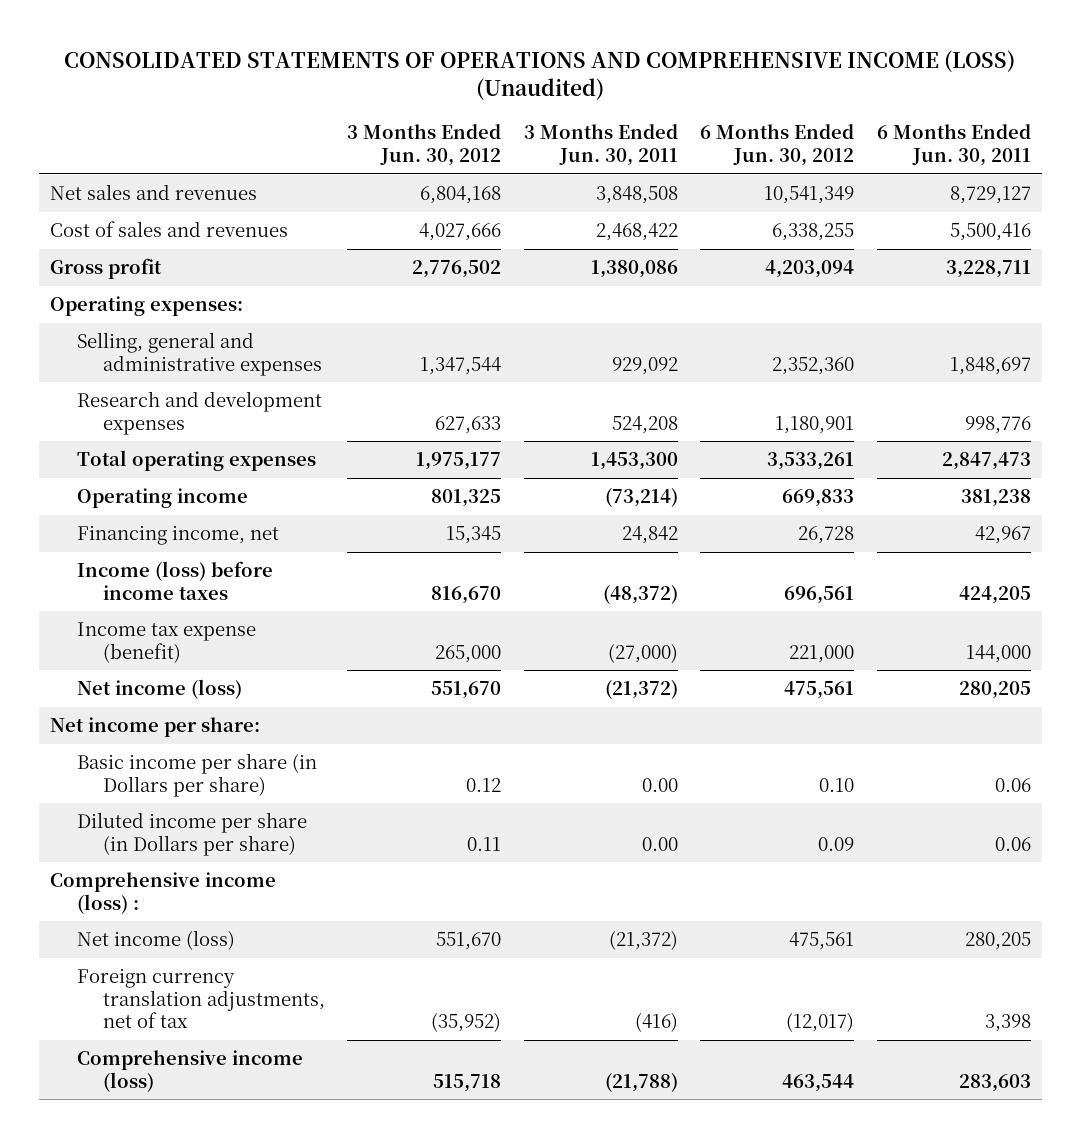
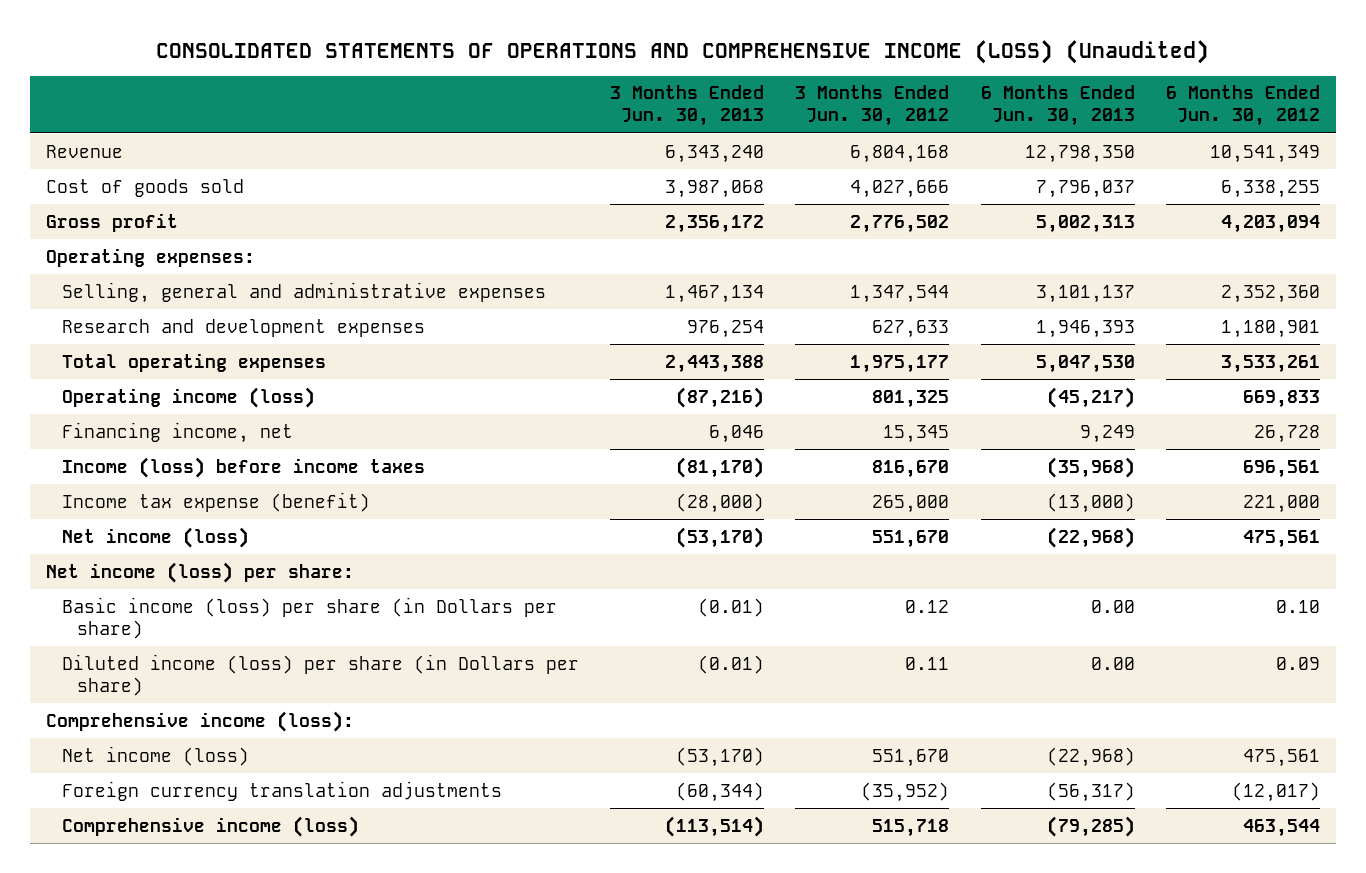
[523,124,678,166] 3 Months Ended Jun. 30, 2011 -> none
[876,124,1031,166] 6 Months Ended Jun. 30, 2011 -> none
none -> [610,85,765,127] 3 Months Ended Jun. 30, 2013
none -> [980,85,1135,127] 6 Months Ended Jun. 30, 2013
[50,183,258,200] Net sales and revenues -> [45,144,123,158] Revenue
[50,220,289,237] Cost of sales and revenues -> [45,178,244,197] Cost of goods sold
[76,487,248,508] Operating income -> [61,386,315,408] Operating income (loss)
[50,716,261,737] Net income per share: -> [45,561,354,583] Net income (loss) per share:
[76,752,317,797] Basic income per share (in Dollars per share) -> [61,596,557,639] Basic income (loss) per share (in Dollars per share)
[76,811,307,856] Diluted income per share (in Dollars per share) -> [61,653,579,696] Diluted income (loss) per share (in Dollars per share)
[50,871,277,914] Comprehensive income (loss) : -> [45,710,354,732] Comprehensive income (loss):
[76,967,325,1029] Foreign currency translation adjustments, net of tax -> [61,780,502,801] Foreign currency translation adjustments

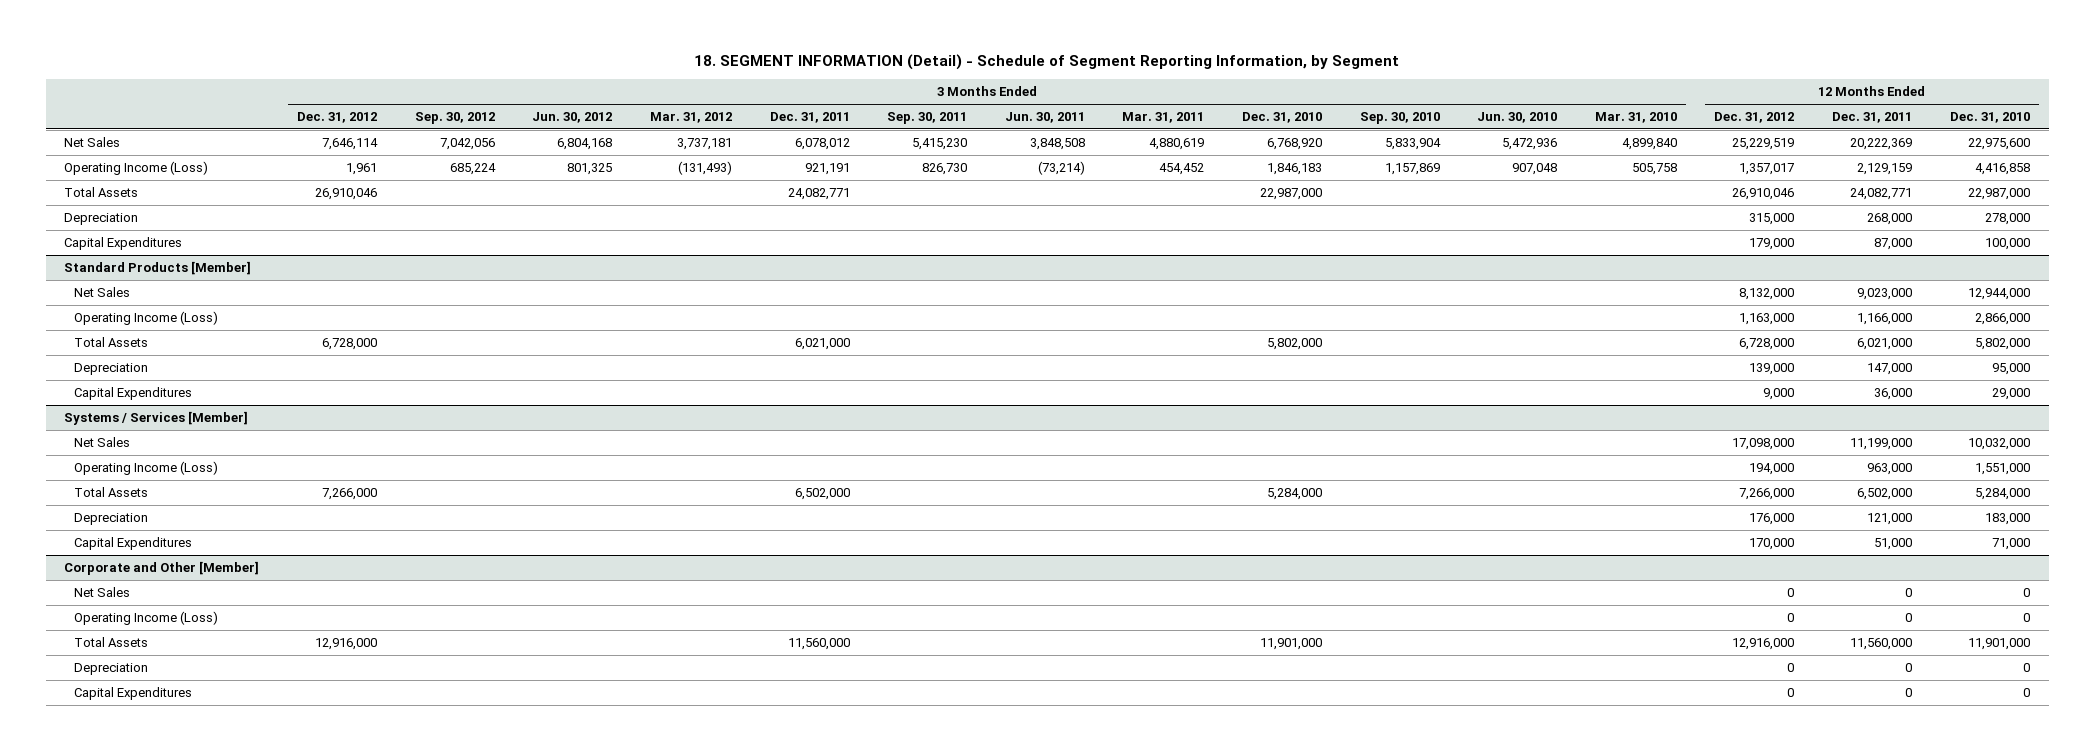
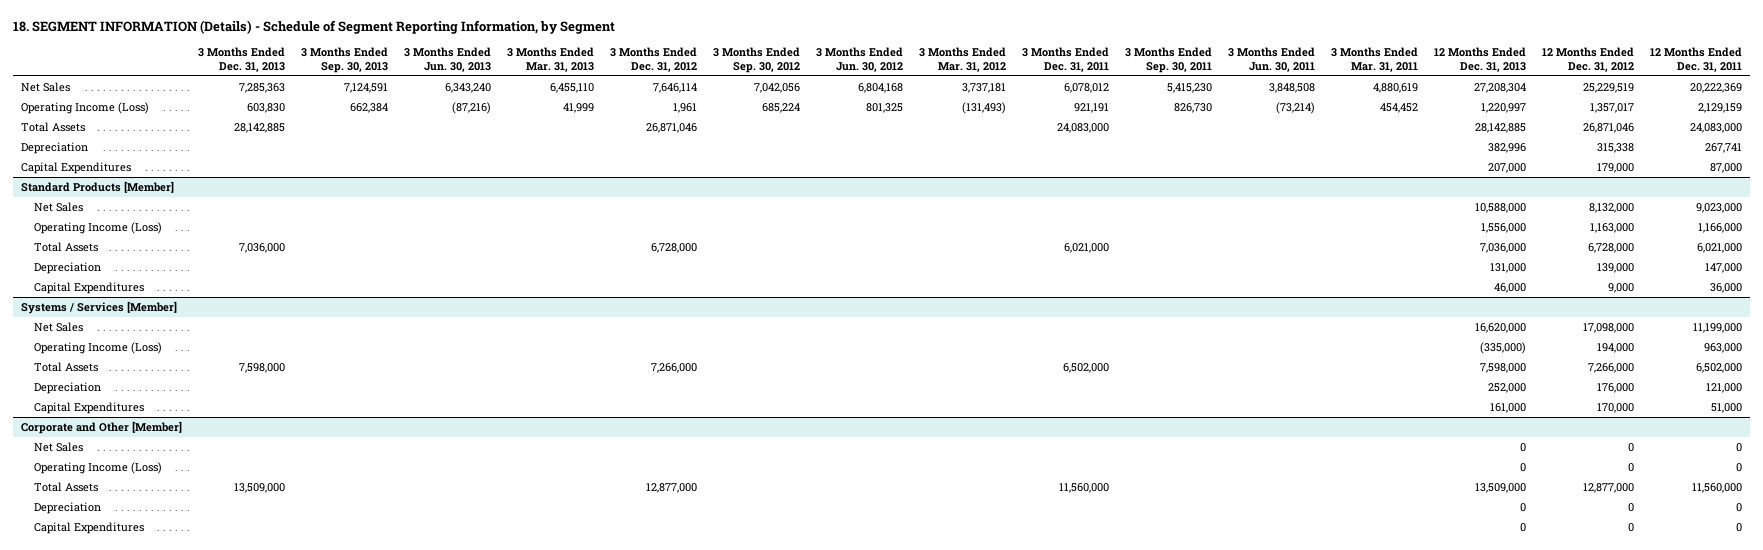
[694,54,1400,71] 18. SEGMENT INFORMATION (Detail) - Schedule of Segment Reporting Information, by Segment -> [13,19,616,34] 18. SEGMENT INFORMATION (Details) - Schedule of Segment Reporting Information, by Segment
[1242,112,1323,124] Dec. 31, 2010 -> none
[1359,112,1440,125] Sep. 30, 2010 -> none
[1477,112,1558,124] Jun. 30, 2010 -> none
[1594,112,1677,124] Mar. 31, 2010 -> none
[1949,112,2030,124] Dec. 31, 2010 -> none
none -> [198,47,286,72] 3 Months Ended Dec. 31, 2013
none -> [301,47,389,73] 3 Months Ended Sep. 30, 2013
none -> [404,47,492,72] 3 Months Ended Jun. 30, 2013
none -> [507,47,595,72] 3 Months Ended Mar. 31, 2013
none -> [1433,47,1526,72] 12 Months Ended Dec. 31, 2013
[315,188,378,201] 26,910,046 -> [646,123,698,134] 26,871,046
[787,188,850,201] 24,082,771 -> [1056,123,1109,134] 24,083,000
[1732,188,1795,201] 26,910,046 -> [1582,123,1634,134] 26,871,046
[1850,188,1913,201] 24,082,771 -> [1689,123,1742,134] 24,083,000
[1749,213,1795,226] 315,000 -> [1596,143,1634,154] 315,338
[1867,213,1913,226] 268,000 -> [1704,143,1742,154] 267,741
[315,638,378,651] 12,916,000 -> [646,483,698,494] 12,877,000
[1732,638,1795,651] 12,916,000 -> [1582,483,1634,494] 12,877,000

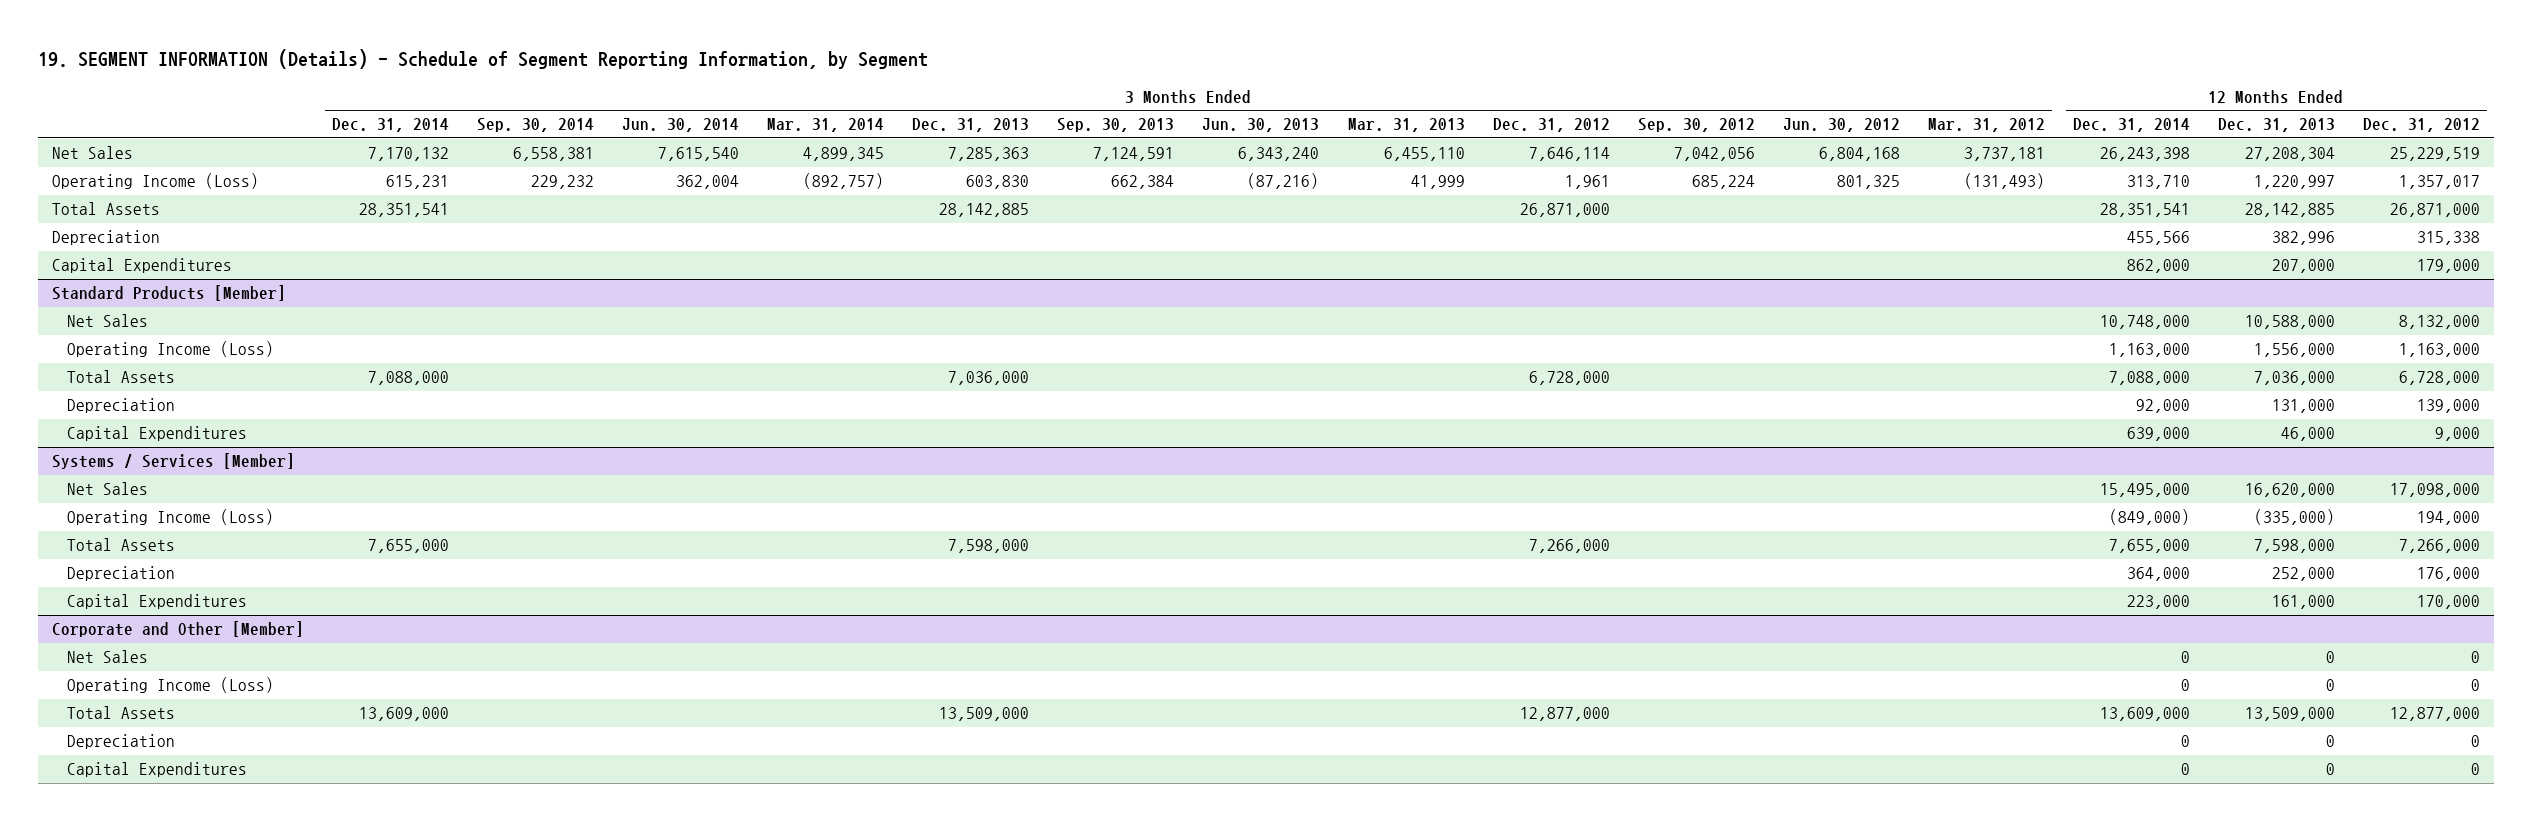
[13,19,616,34] 18. SEGMENT INFORMATION (Details) - Schedule of Segment Reporting Information, by Segment -> [38,49,929,70] 19. SEGMENT INFORMATION (Details) - Schedule of Segment Reporting Information, by Segment
[1021,47,1109,72] 3 Months Ended Dec. 31, 2011 -> none
[1124,47,1212,73] 3 Months Ended Sep. 30, 2011 -> none
[1227,47,1315,72] 3 Months Ended Jun. 30, 2011 -> none
[1330,47,1418,72] 3 Months Ended Mar. 31, 2011 -> none
[1649,47,1742,72] 12 Months Ended Dec. 31, 2011 -> none
none -> [332,118,450,133] Dec. 31, 2014
none -> [477,118,595,133] Sep. 30, 2014
none -> [622,118,740,133] Jun. 30, 2014
none -> [767,118,885,133] Mar. 31, 2014
none -> [2072,118,2190,133] Dec. 31, 2014
[646,123,698,134] 26,871,046 -> [1519,203,1610,218] 26,871,000
[1582,123,1634,134] 26,871,046 -> [2389,203,2480,218] 26,871,000

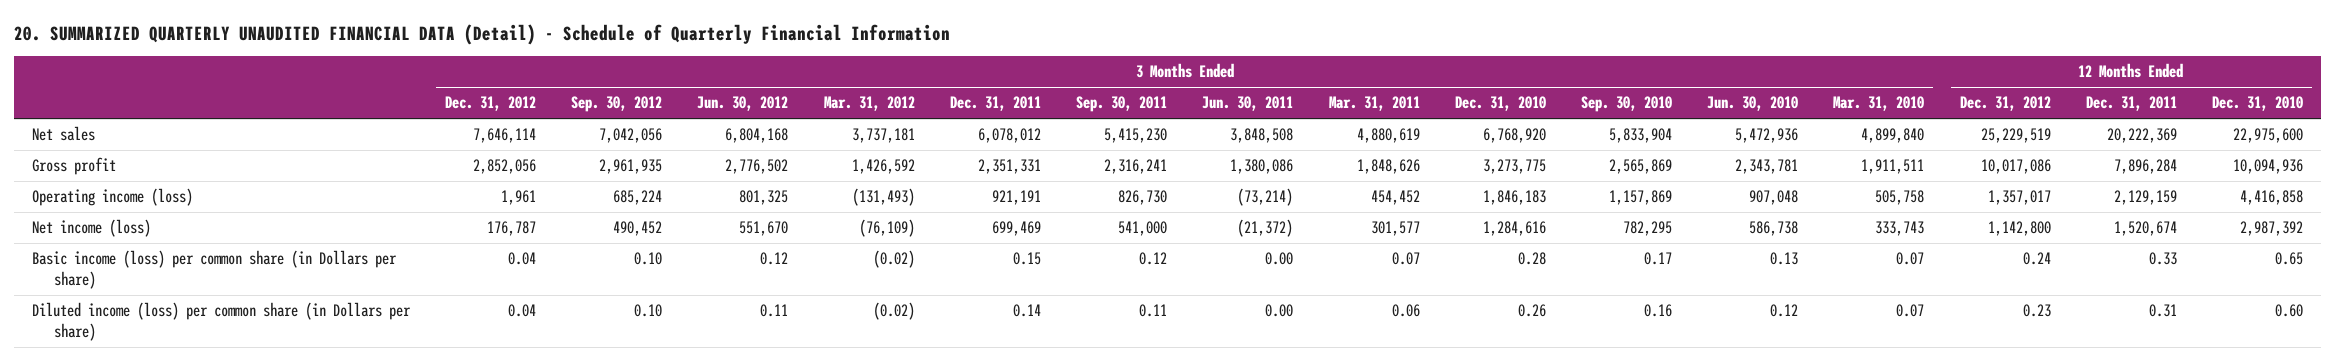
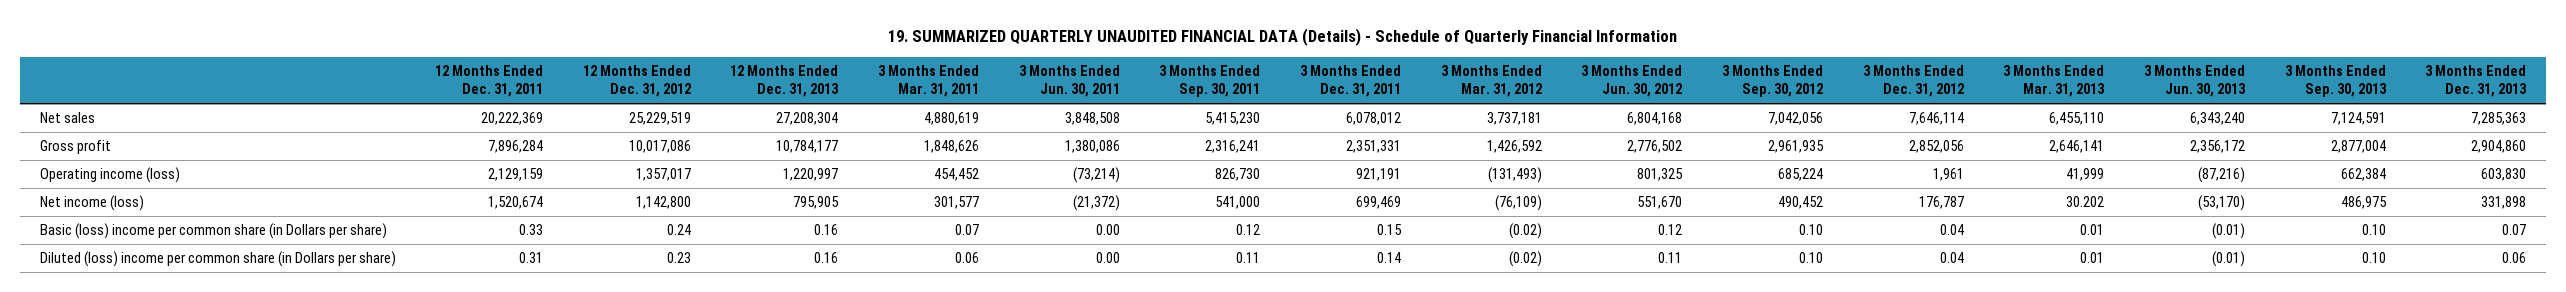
[14,23,951,45] 20. SUMMARIZED QUARTERLY UNAUDITED FINANCIAL DATA (Detail) - Schedule of Quarterly Financial Information -> [887,28,1677,47] 19. SUMMARIZED QUARTERLY UNAUDITED FINANCIAL DATA (Details) - Schedule of Quarterly Financial Information
[1454,96,1546,112] Dec. 31, 2010 -> none
[1580,96,1672,113] Sep. 30, 2010 -> none
[1707,96,1799,112] Jun. 30, 2010 -> none
[1833,96,1925,112] Mar. 31, 2010 -> none
[2212,96,2304,112] Dec. 31, 2010 -> none
none -> [730,65,840,98] 12 Months Ended Dec. 31, 2013
none -> [2003,65,2106,98] 3 Months Ended Mar. 31, 2013
none -> [2143,65,2246,98] 3 Months Ended Jun. 30, 2013
none -> [2284,65,2387,98] 3 Months Ended Sep. 30, 2013
none -> [2425,65,2528,98] 3 Months Ended Dec. 31, 2013
[31,250,397,290] Basic income (loss) per common share (in Dollars per share) -> [39,223,387,240] Basic (loss) income per common share (in Dollars per share)
[31,302,411,342] Diluted income (loss) per common share (in Dollars per share) -> [39,251,396,268] Diluted (loss) income per common share (in Dollars per share)

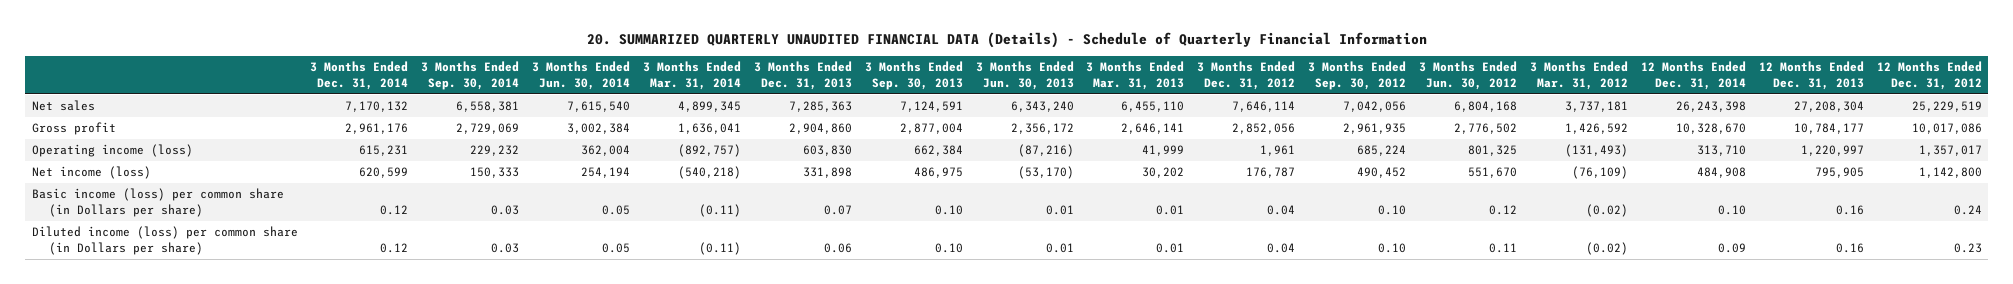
[887,28,1677,47] 19. SUMMARIZED QUARTERLY UNAUDITED FINANCIAL DATA (Details) - Schedule of Quarterly Financial Information -> [586,31,1427,48] 20. SUMMARIZED QUARTERLY UNAUDITED FINANCIAL DATA (Details) - Schedule of Quarterly Financial Information
[435,65,544,98] 12 Months Ended Dec. 31, 2011 -> none
[878,65,980,98] 3 Months Ended Mar. 31, 2011 -> none
[1018,65,1120,98] 3 Months Ended Jun. 30, 2011 -> none
[1159,65,1261,98] 3 Months Ended Sep. 30, 2011 -> none
[1300,65,1402,98] 3 Months Ended Dec. 31, 2011 -> none
none -> [310,61,409,91] 3 Months Ended Dec. 31, 2014
none -> [421,61,520,91] 3 Months Ended Sep. 30, 2014
none -> [532,61,631,91] 3 Months Ended Jun. 30, 2014
none -> [642,61,741,91] 3 Months Ended Mar. 31, 2014
none -> [1640,61,1746,91] 12 Months Ended Dec. 31, 2014
[2066,196,2105,208] 30.202 -> [1142,167,1185,179] 30,202
[39,223,387,240] Basic (loss) income per common share (in Dollars per share) -> [31,188,284,217] Basic income (loss) per common share (in Dollars per share)
[2211,223,2245,240] (0.01) -> [1045,204,1074,215] 0.01
[39,251,396,268] Diluted (loss) income per common share (in Dollars per share) -> [31,226,298,255] Diluted income (loss) per common share (in Dollars per share)
[2211,251,2245,268] (0.01) -> [1045,242,1074,253] 0.01

